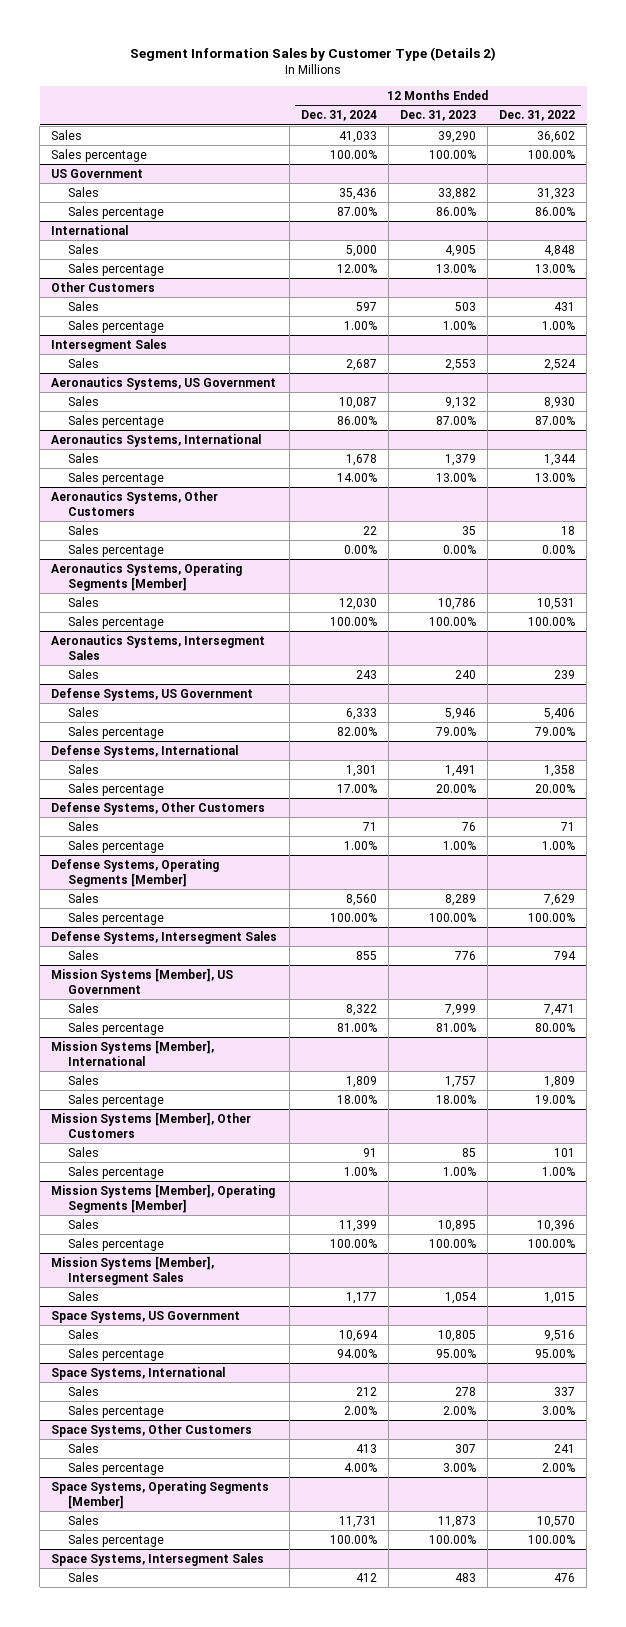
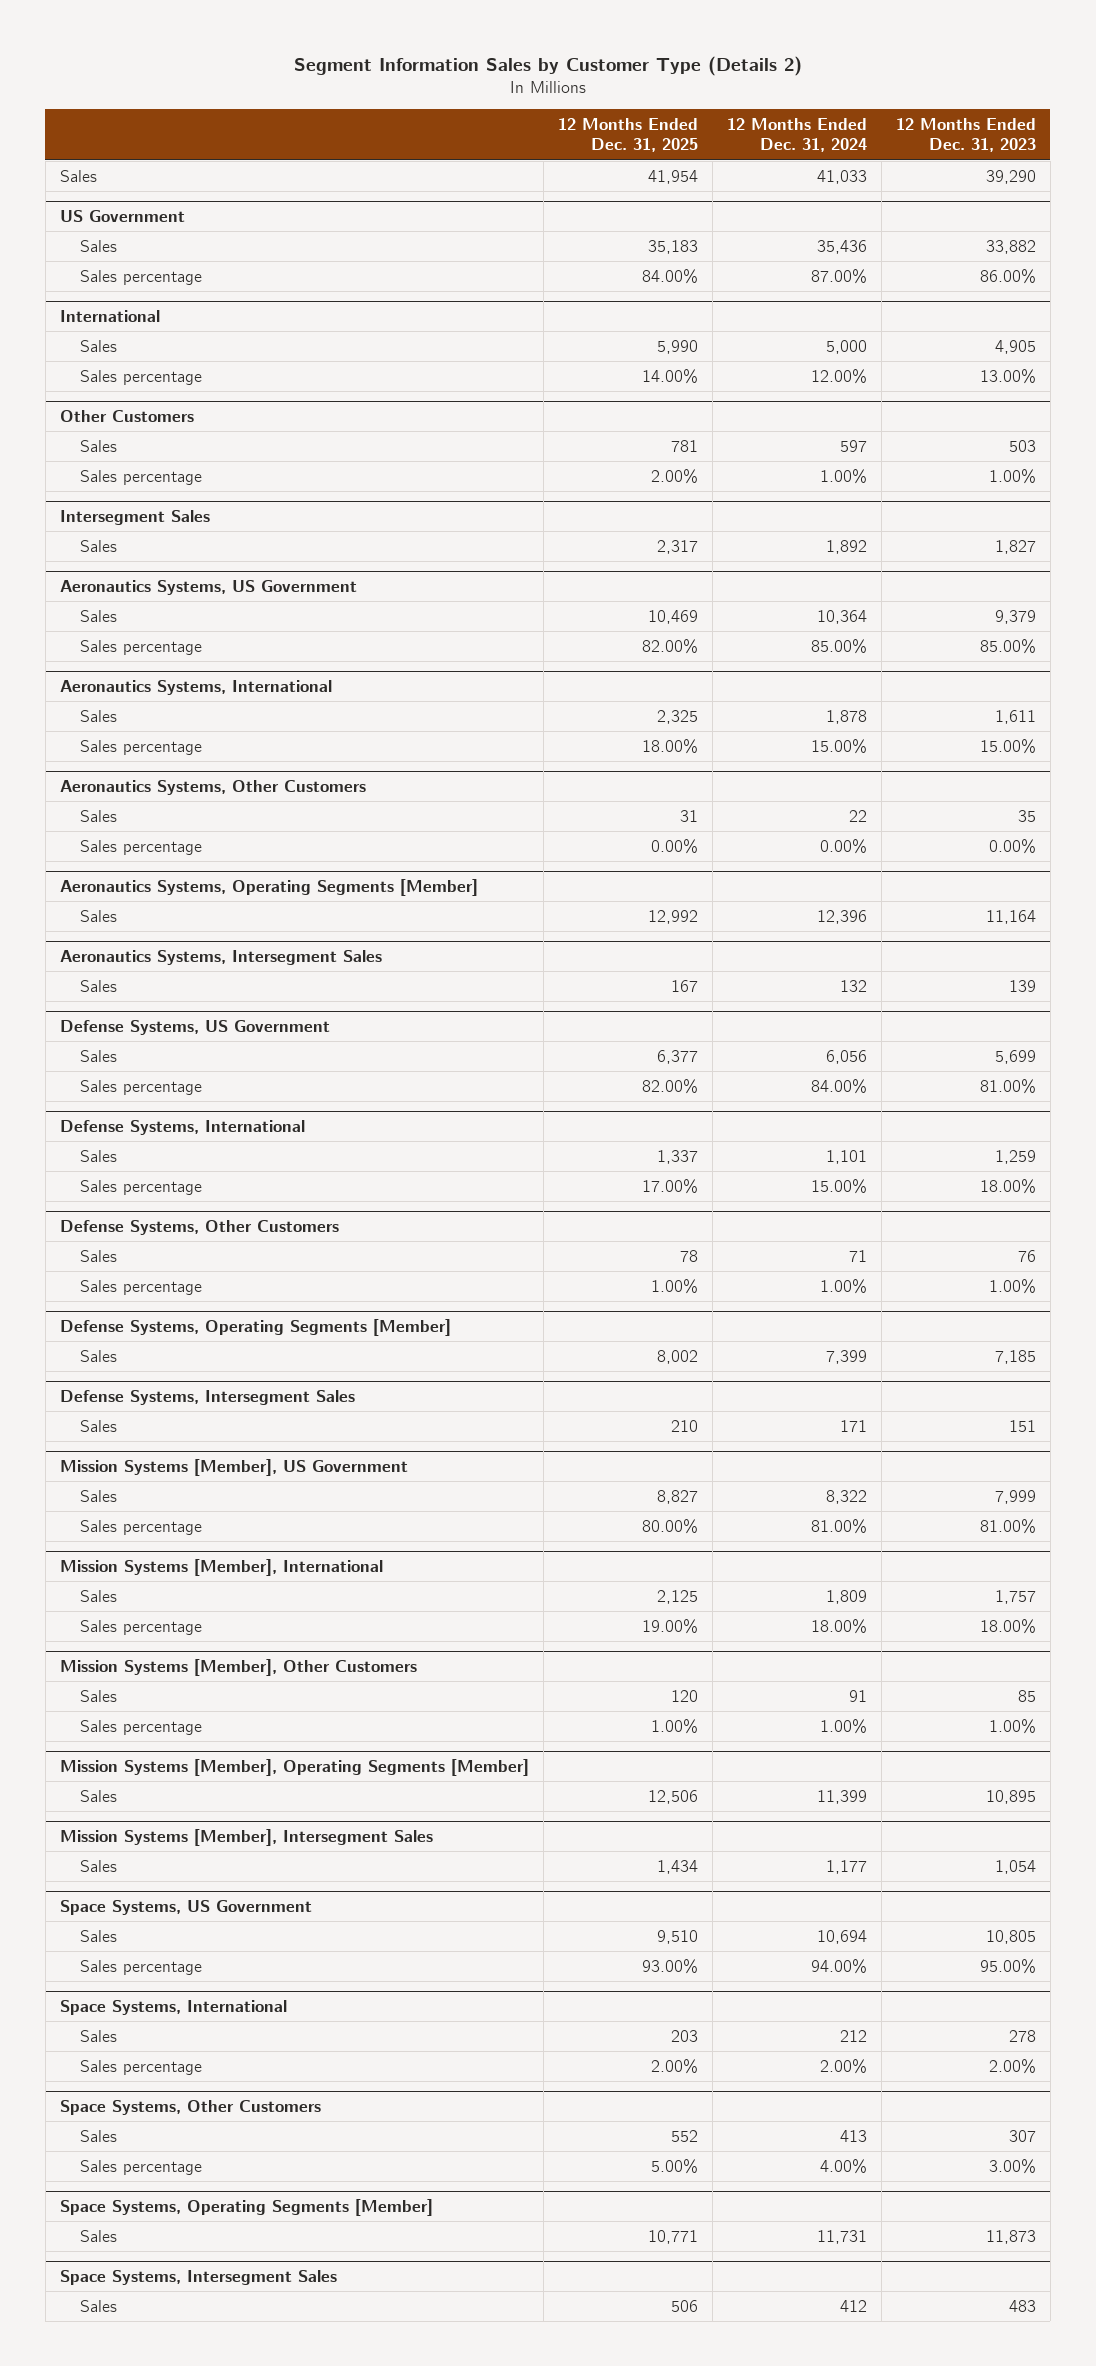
[498,110,575,122] Dec. 31, 2022 -> none
none -> [557,118,698,153] 12 Months Ended Dec. 31, 2025
[51,148,148,162] Sales percentage -> none
[345,358,377,371] 2,687 -> [825,539,867,554] 1,892
[444,358,476,371] 2,553 -> [994,539,1036,554] 1,827
[338,396,377,409] 10,087 -> [816,609,867,624] 10,364
[444,396,476,409] 9,132 -> [994,609,1036,624] 9,379
[336,415,377,425] 86.00% -> [810,638,867,654] 85.00%
[435,415,476,425] 87.00% -> [979,638,1036,654] 85.00%
[345,453,377,466] 1,678 -> [825,709,867,724] 1,878
[444,453,476,466] 1,379 -> [994,709,1036,724] 1,611
[336,472,377,482] 14.00% -> [810,738,867,754] 15.00%
[435,472,476,482] 13.00% -> [979,738,1036,754] 15.00%
[67,615,164,629] Sales percentage -> none
[338,597,377,610] 12,030 -> [816,909,867,924] 12,396
[437,597,476,610] 10,786 -> [985,909,1036,924] 11,164
[355,669,377,679] 243 -> [839,979,867,992] 132
[454,669,476,679] 240 -> [1008,979,1036,992] 139
[345,707,377,720] 6,333 -> [825,1049,867,1064] 6,056
[444,707,476,720] 5,946 -> [994,1049,1036,1064] 5,699
[336,726,377,736] 82.00% -> [810,1078,867,1094] 84.00%
[435,726,476,736] 79.00% -> [979,1078,1036,1094] 81.00%
[345,764,377,777] 1,301 -> [825,1149,867,1164] 1,101
[444,764,476,777] 1,491 -> [994,1149,1036,1164] 1,259
[336,783,377,793] 17.00% -> [810,1178,867,1194] 15.00%
[435,783,476,793] 20.00% -> [979,1178,1036,1194] 18.00%
[67,911,164,925] Sales percentage -> none
[345,893,377,906] 8,560 -> [825,1349,867,1364] 7,399
[444,893,476,906] 8,289 -> [994,1349,1036,1364] 7,185
[355,950,377,960] 855 -> [839,1419,867,1432] 171
[454,950,476,960] 776 -> [1008,1419,1036,1432] 151
[67,1237,164,1251] Sales percentage -> none
[67,1533,164,1547] Sales percentage -> none

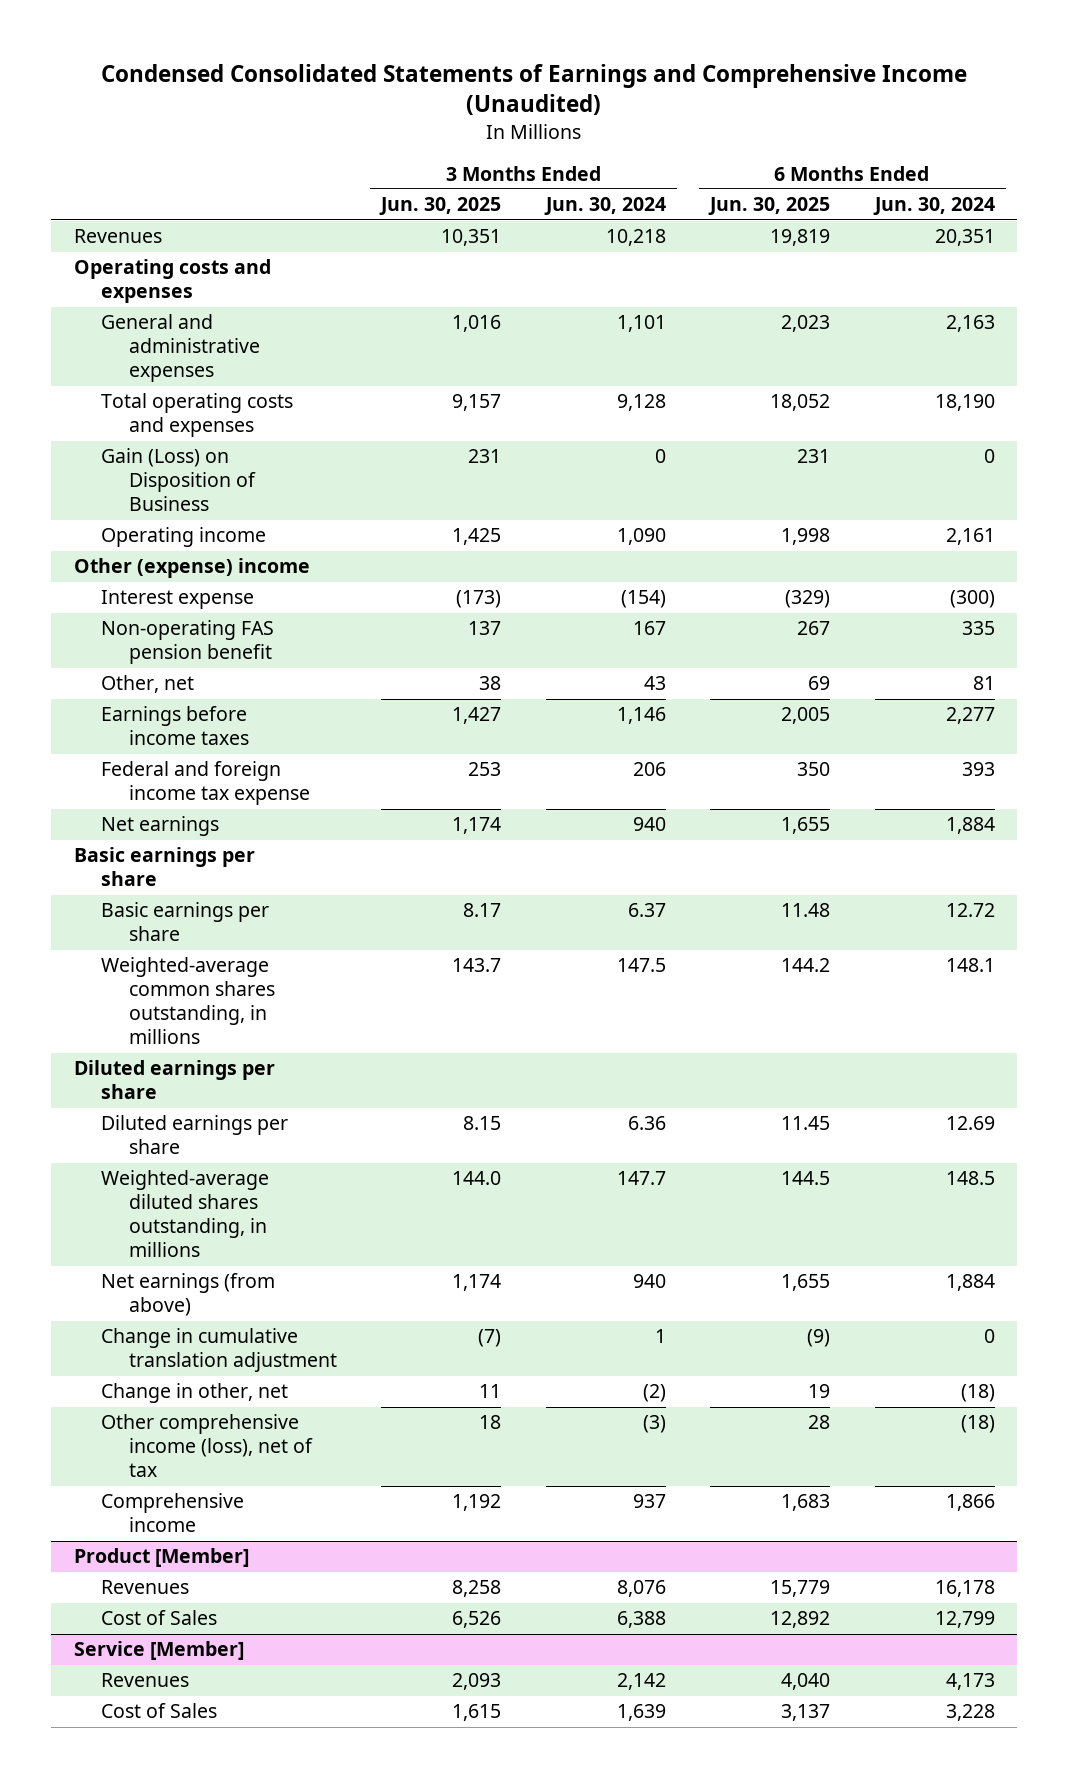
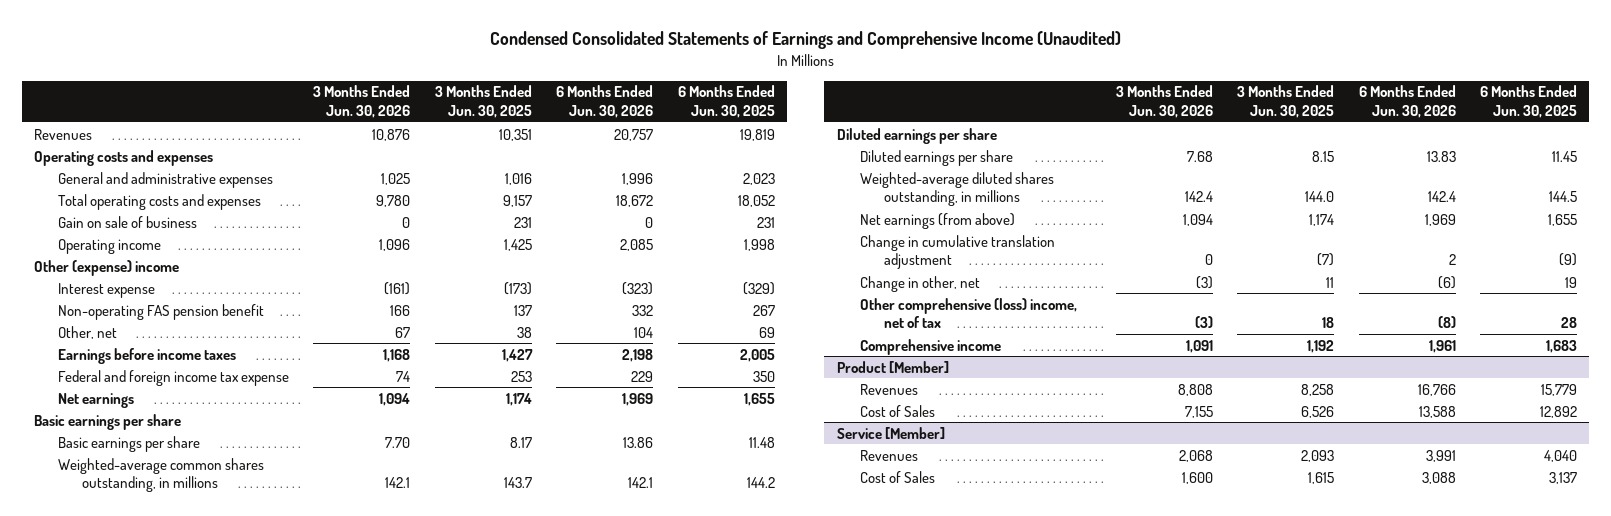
[543,197,666,216] Jun. 30, 2024 -> none
[872,197,995,216] Jun. 30, 2024 -> none
none -> [313,85,411,119] 3 Months Ended Jun. 30, 2026
none -> [556,85,654,119] 6 Months Ended Jun. 30, 2026
[101,448,257,512] Gain (Loss) on Disposition of Business -> [57,215,197,228] Gain on sale of business
[101,1414,314,1478] Other comprehensive income (loss), net of tax -> [860,297,1078,329] Other comprehensive (loss) income, net of tax

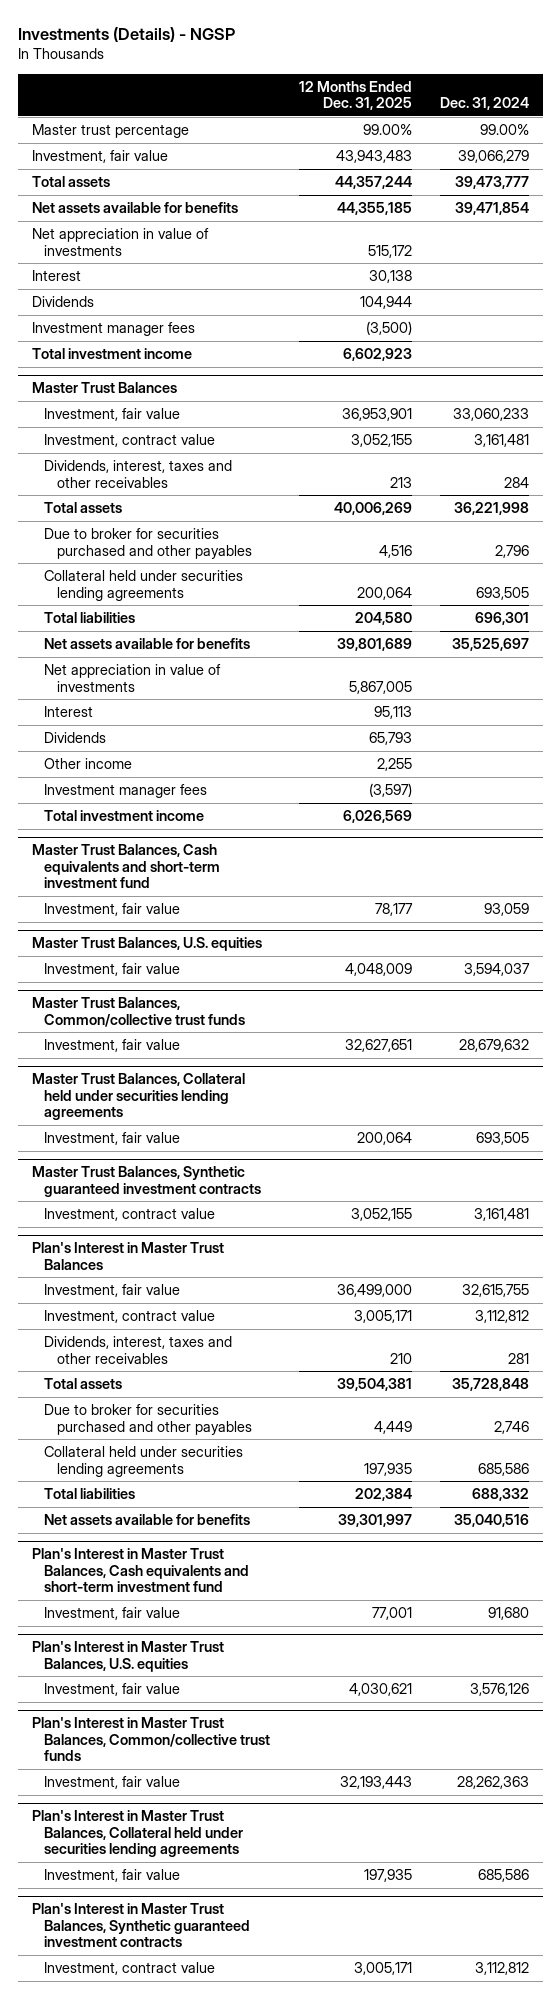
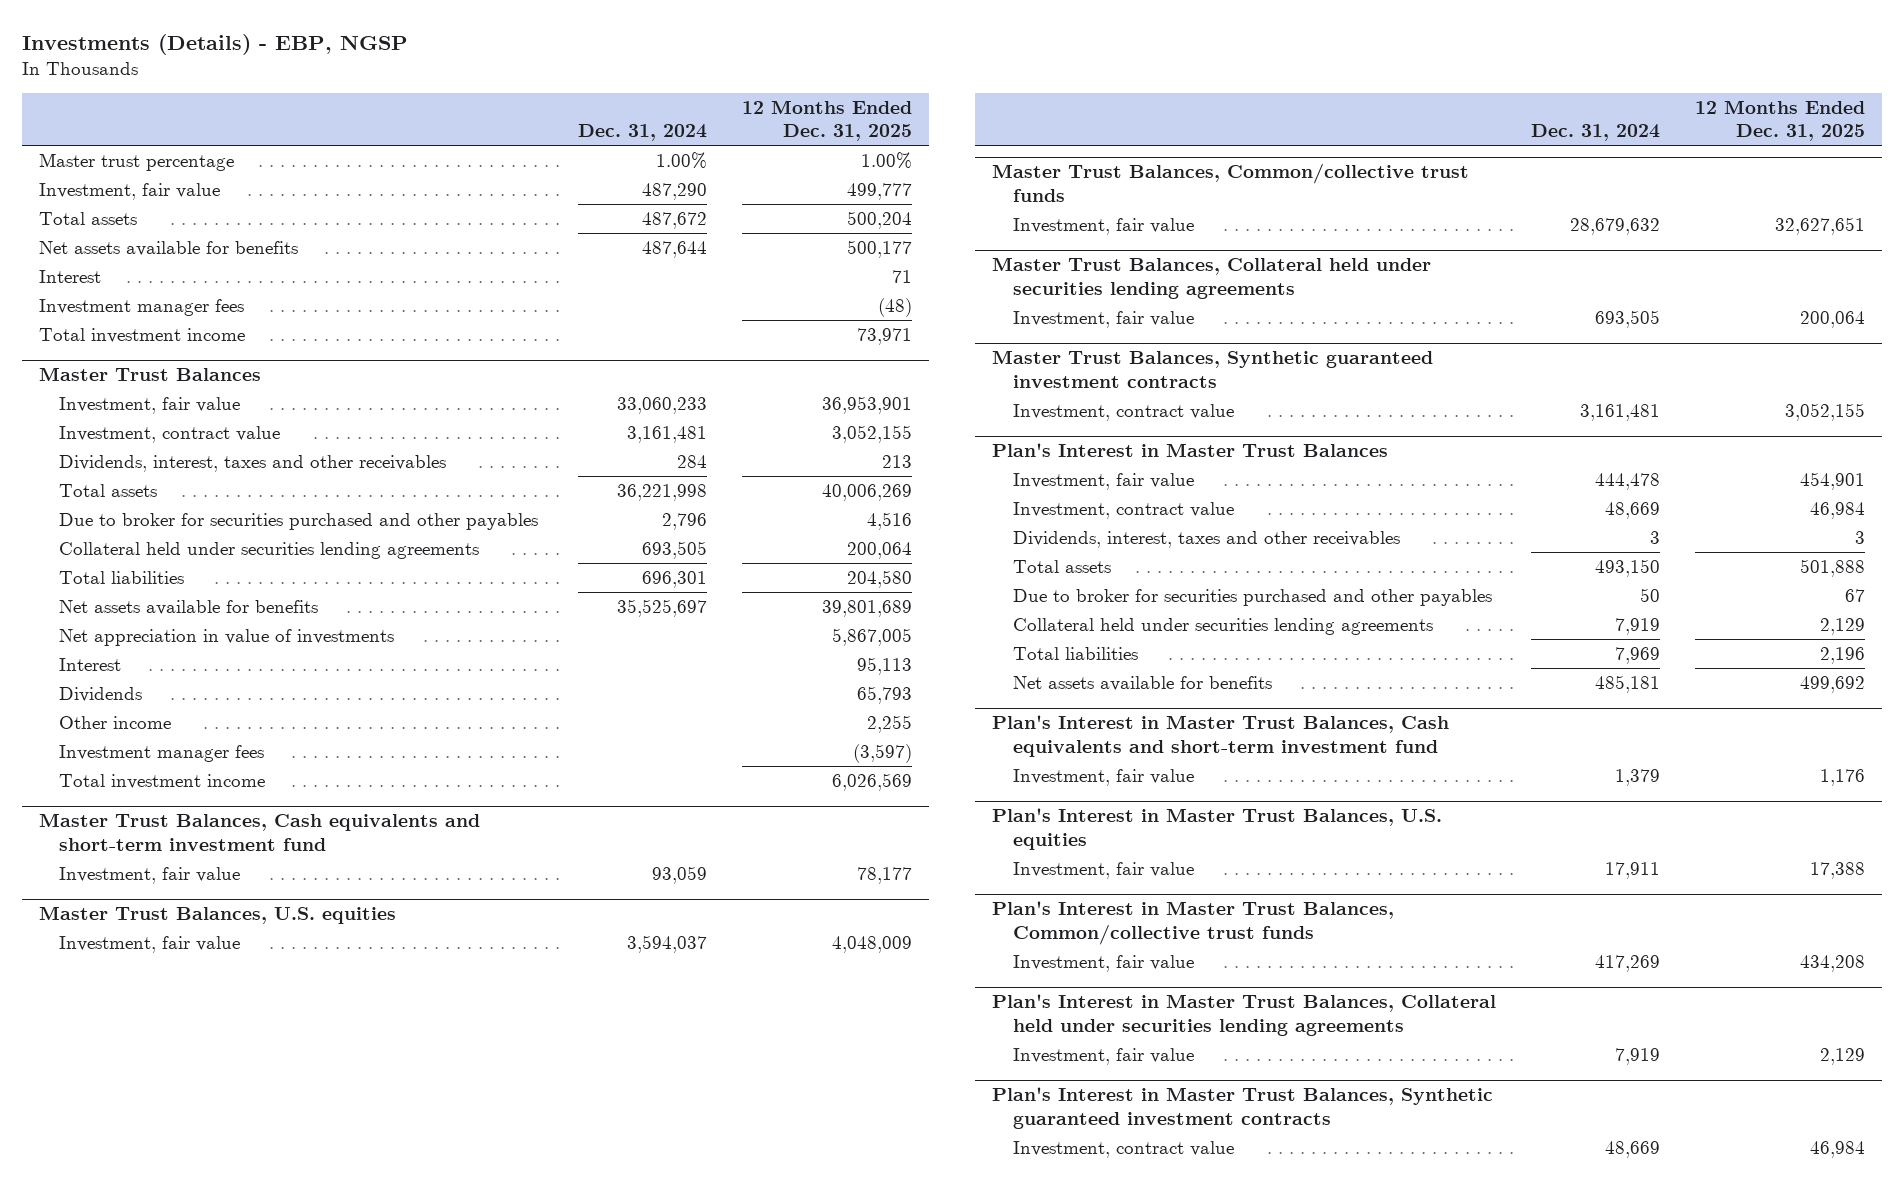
[17,26,235,42] Investments (Details) - NGSP -> [21,34,408,56] Investments (Details) - EBP, NGSP
[31,228,209,256] Net appreciation in value of investments -> none
[31,296,94,308] Dividends -> none
[362,124,412,136] 99.00% -> [860,151,912,169] 1.00%
[479,124,529,136] 99.00% -> [655,151,707,169] 1.00%
[335,150,412,164] 43,943,483 -> [846,182,912,200] 499,777
[457,150,529,164] 39,066,279 -> [641,182,707,200] 487,290
[334,176,412,190] 44,357,244 -> [846,210,912,229] 500,204
[454,176,529,190] 39,473,777 -> [641,211,707,229] 487,672
[336,202,412,216] 44,355,185 -> [846,239,912,258] 500,177
[454,202,529,216] 39,471,854 -> [641,240,707,258] 487,644
[368,270,412,284] 30,138 -> [891,269,912,283] 71
[365,321,412,336] (3,500) -> [877,297,912,317] (48)
[342,348,412,362] 6,602,923 -> [856,327,912,345] 73,971
[336,1284,412,1298] 36,499,000 -> [1799,471,1865,490] 454,901
[461,1284,529,1298] 32,615,755 -> [1595,472,1661,490] 444,478
[353,1310,412,1324] 3,005,171 -> [1809,501,1865,519] 46,984
[474,1310,529,1324] 3,112,812 -> [1605,501,1661,519] 48,669
[389,1352,412,1364] 210 -> [1854,530,1865,544] 3
[507,1352,529,1364] 281 -> [1650,530,1661,544] 3
[336,1378,412,1392] 39,504,381 -> [1799,558,1865,577] 501,888
[451,1378,529,1392] 35,728,848 -> [1595,558,1661,577] 493,150
[373,1420,412,1434] 4,449 -> [1844,588,1865,602] 67
[493,1420,529,1434] 2,746 -> [1640,587,1661,602] 50
[363,1462,412,1476] 197,935 -> [1819,617,1865,635] 2,129
[477,1462,529,1476] 685,586 -> [1615,617,1661,635] 7,919
[354,1488,412,1502] 202,384 -> [1819,646,1865,664] 2,196
[471,1488,529,1502] 688,332 -> [1615,646,1661,664] 7,969
[337,1514,412,1528] 39,301,997 -> [1799,675,1865,693] 499,692
[453,1514,529,1528] 35,040,516 -> [1595,674,1661,693] 485,181
[371,1607,412,1621] 77,001 -> [1819,768,1865,786] 1,176
[487,1607,529,1621] 91,680 -> [1615,768,1661,786] 1,379
[348,1683,412,1697] 4,030,621 -> [1809,861,1865,879] 17,388
[469,1683,529,1697] 3,576,126 -> [1605,861,1661,879] 17,911
[339,1776,412,1790] 32,193,443 -> [1799,954,1865,972] 434,208
[456,1776,529,1790] 28,262,363 -> [1595,954,1661,972] 417,269
[363,1869,412,1883] 197,935 -> [1819,1047,1865,1065] 2,129
[477,1869,529,1883] 685,586 -> [1615,1047,1661,1065] 7,919
[353,1962,412,1976] 3,005,171 -> [1809,1140,1865,1158] 46,984
[474,1962,529,1976] 3,112,812 -> [1605,1140,1661,1158] 48,669

